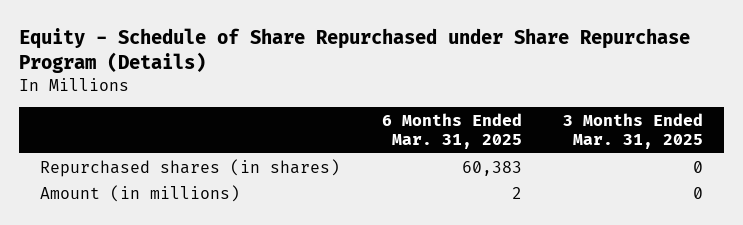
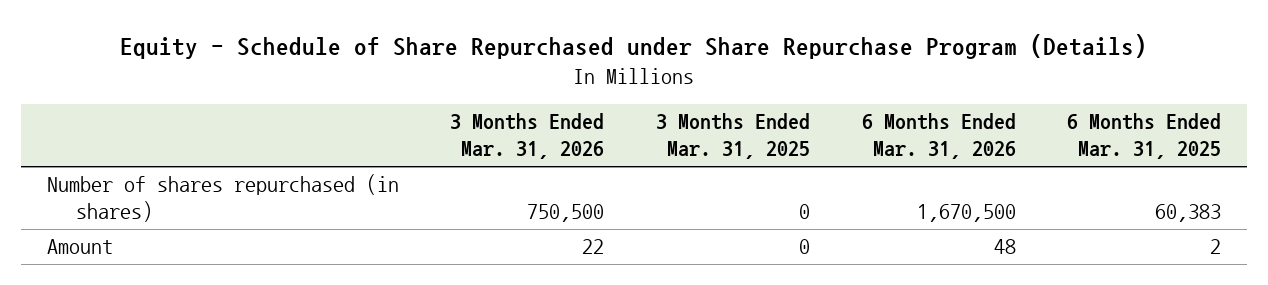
none -> [450,113,605,160] 3 Months Ended Mar. 31, 2026
none -> [861,113,1016,160] 6 Months Ended Mar. 31, 2026
[40,158,341,177] Repurchased shares (in shares) -> [46,174,399,223] Number of shares repurchased (in shares)
[40,184,241,202] Amount (in millions) -> [46,239,113,255] Amount

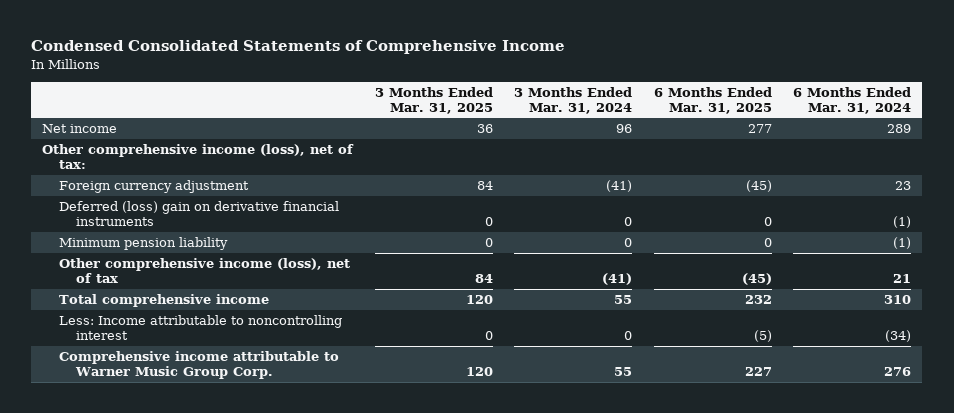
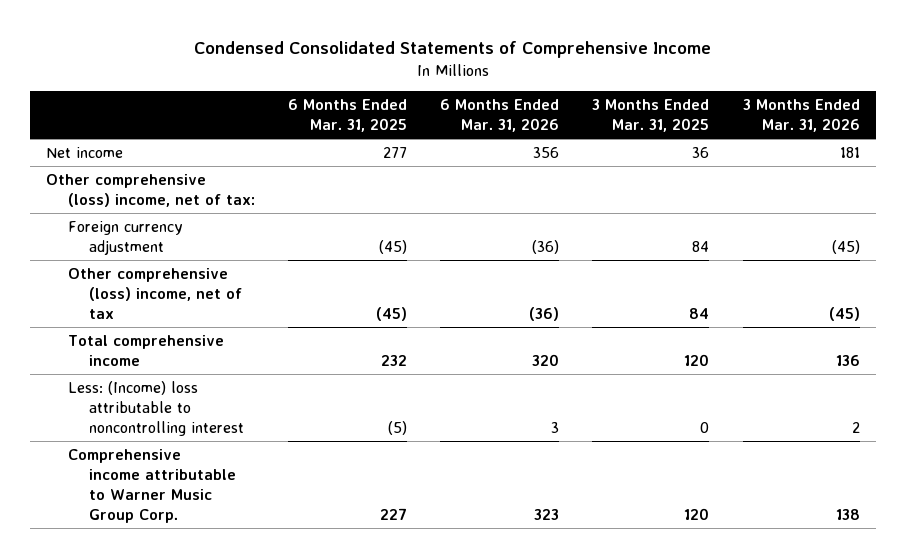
[514,86,633,114] 3 Months Ended Mar. 31, 2024 -> none
[793,86,912,114] 6 Months Ended Mar. 31, 2024 -> none
none -> [440,99,560,133] 6 Months Ended Mar. 31, 2026
none -> [742,99,860,133] 3 Months Ended Mar. 31, 2026
[42,143,355,169] Other comprehensive income (loss), net of tax: -> [46,173,255,207] Other comprehensive (loss) income, net of tax:
[59,200,340,226] Deferred (loss) gain on derivative financial instruments -> none
[59,236,229,250] Minimum pension liability -> none
[59,257,351,283] Other comprehensive income (loss), net of tax -> [67,267,243,319] Other comprehensive (loss) income, net of tax
[59,314,343,340] Less: Income attributable to noncontrolling interest -> [67,380,245,436] Less: (Income) loss attributable to noncontrolling interest

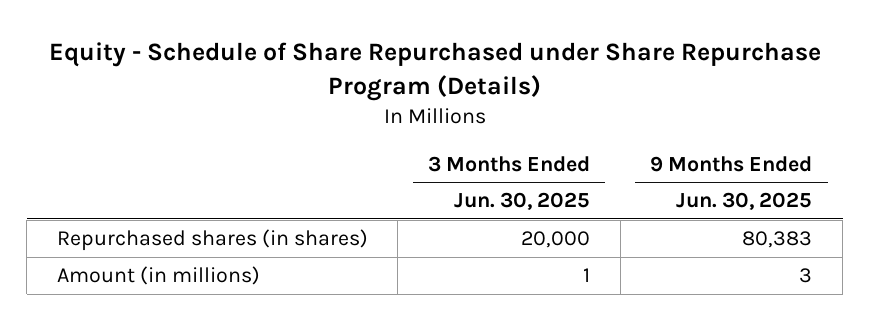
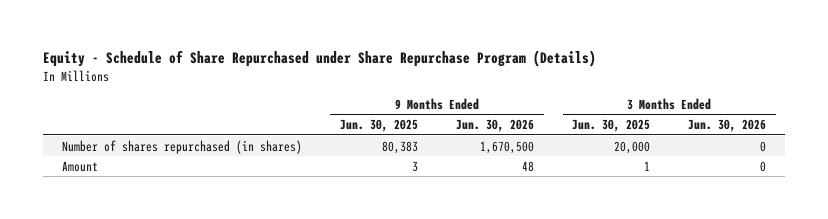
none -> [456,119,535,133] Jun. 30, 2026
none -> [688,119,767,133] Jun. 30, 2026
[56,229,368,252] Repurchased shares (in shares) -> [61,139,302,154] Number of shares repurchased (in shares)
[56,266,260,286] Amount (in millions) -> [61,160,98,172] Amount

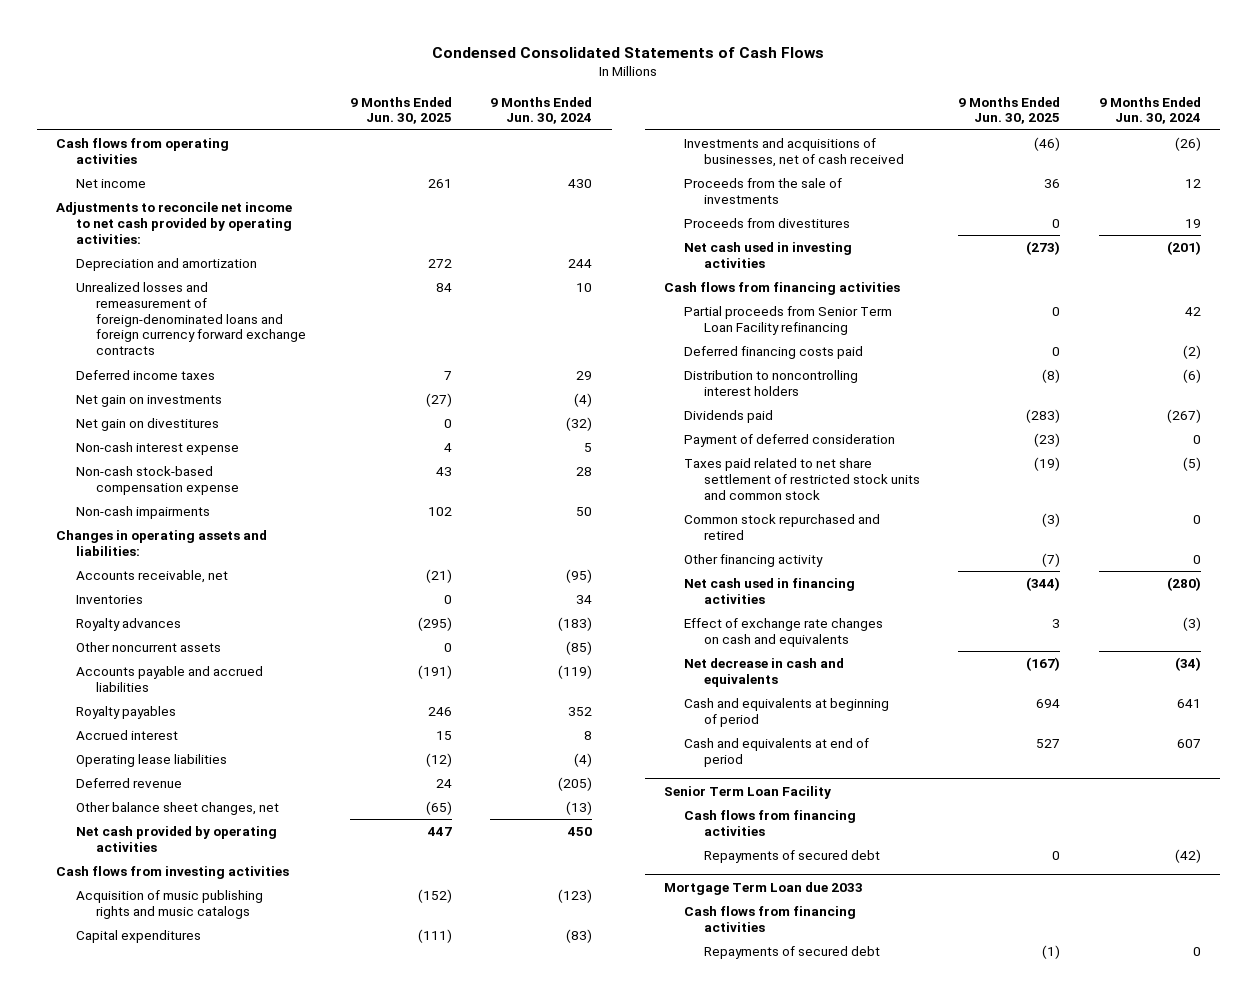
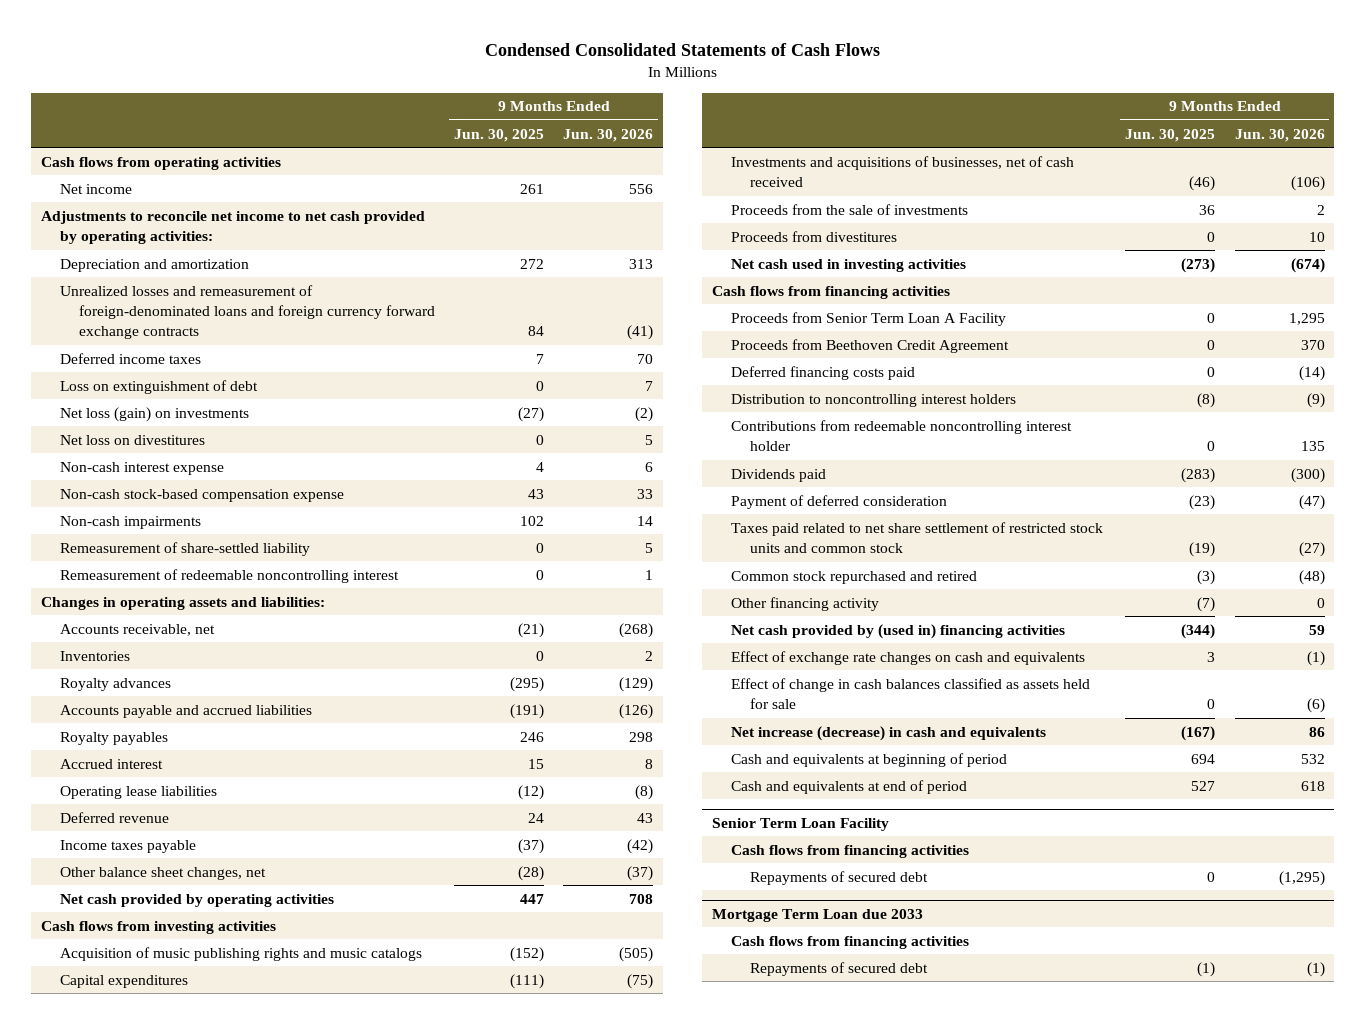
[490,96,593,125] 9 Months Ended Jun. 30, 2024 -> none
none -> [563,128,654,142] Jun. 30, 2026
none -> [59,379,258,394] Loss on extinguishment of debt
[76,394,223,407] Net gain on investments -> [59,406,249,422] Net loss (gain) on investments
[76,417,220,431] Net gain on divestitures -> [59,434,205,445] Net loss on divestitures
none -> [59,541,310,556] Remeasurement of share-settled liability
none -> [59,568,399,583] Remeasurement of redeemable noncontrolling interest
[76,641,222,652] Other noncurrent assets -> none
none -> [59,839,196,853] Income taxes payable
[426,800,453,815] (65) -> [518,865,545,881] (28)
[684,305,893,335] Partial proceeds from Senior Term Loan Facility refinancing -> [730,311,1006,326] Proceeds from Senior Term Loan A Facility
none -> [730,338,1009,353] Proceeds from Beethoven Credit Agreement
none -> [730,419,1072,452] Contributions from redeemable noncontrolling interest holder
[684,577,856,604] Net cash used in financing activities -> [730,623,1065,639] Net cash provided by (used in) financing activities
none -> [730,677,1090,710] Effect of change in cash balances classified as assets held for sale
[684,657,845,687] Net decrease in cash and equivalents -> [730,725,1046,741] Net increase (decrease) in cash and equivalents

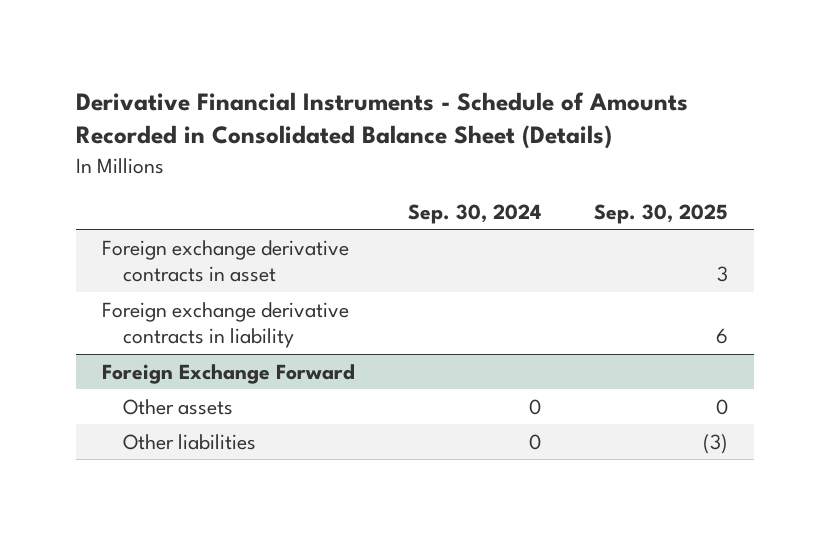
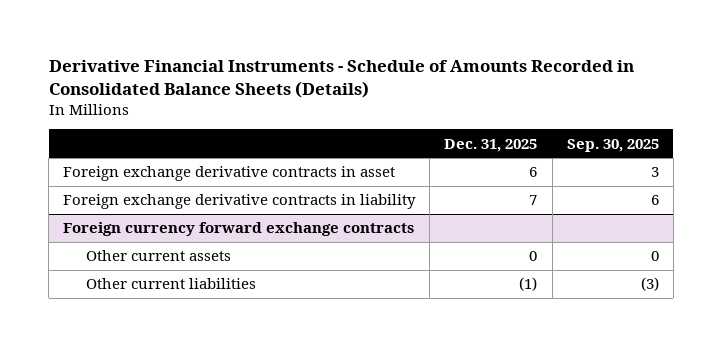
[75,91,688,150] Derivative Financial Instruments - Schedule of Amounts Recorded in Consolidated Balance Sheet (Details) -> [48,59,634,98] Derivative Financial Instruments - Schedule of Amounts Recorded in Consolidated Balance Sheets (Details)
[408,204,542,225] Sep. 30, 2024 -> none
none -> [444,138,538,152] Dec. 31, 2025
[102,363,356,384] Foreign Exchange Forward -> [63,222,415,237] Foreign currency forward exchange contracts
[122,398,233,415] Other assets -> [85,250,231,262] Other current assets
[122,433,256,450] Other liabilities -> [85,278,256,290] Other current liabilities

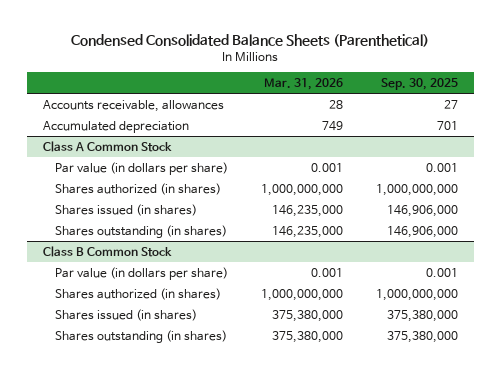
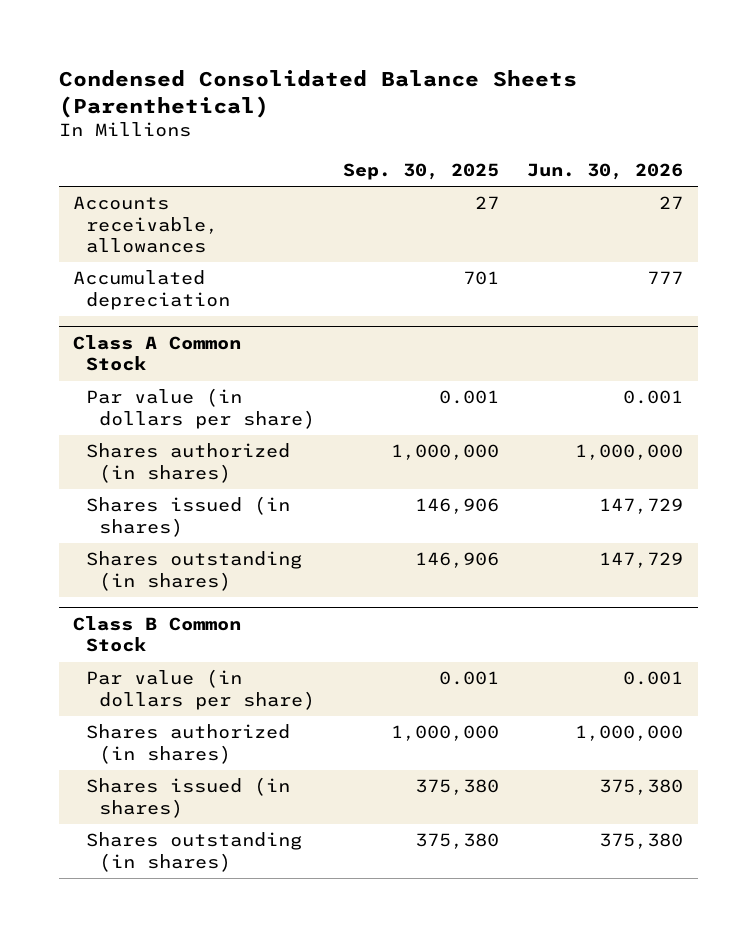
[264,77,344,90] Mar. 31, 2026 -> none
none -> [527,162,684,180] Jun. 30, 2026
[375,183,458,196] 1,000,000,000 -> [391,444,500,461] 1,000,000
[386,204,458,217] 146,906,000 -> [415,498,500,515] 146,906
[386,225,458,238] 146,906,000 -> [415,552,500,569] 146,906
[375,288,458,301] 1,000,000,000 -> [391,725,500,742] 1,000,000
[386,309,458,322] 375,380,000 -> [415,779,500,796] 375,380
[386,330,458,343] 375,380,000 -> [415,833,500,850] 375,380

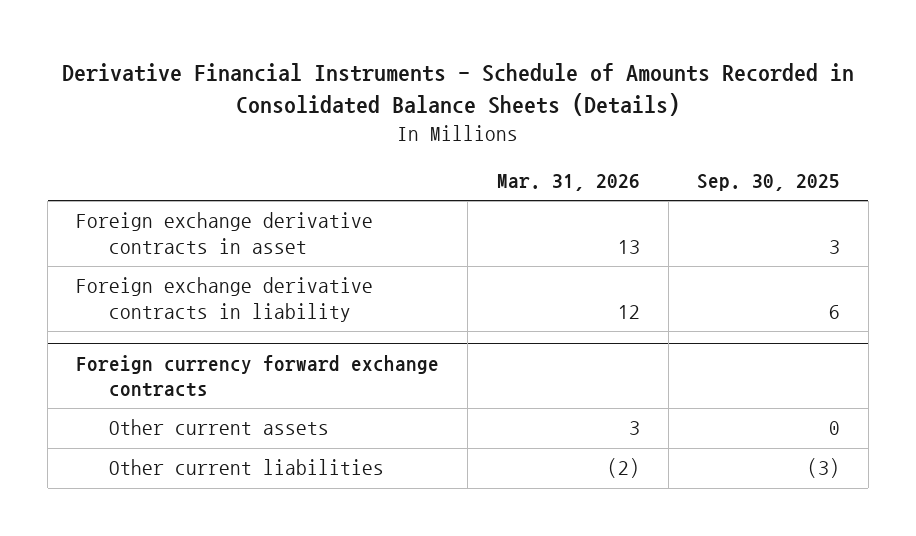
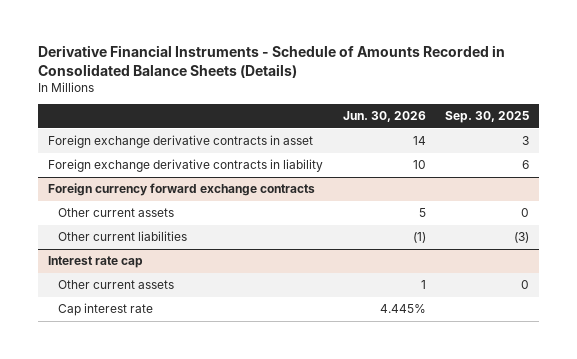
[496,173,640,191] Mar. 31, 2026 -> none
none -> [342,111,426,123] Jun. 30, 2026
none -> [48,256,144,269] Interest rate cap
none -> [57,280,174,290] Other current assets
none -> [57,303,153,317] Cap interest rate

